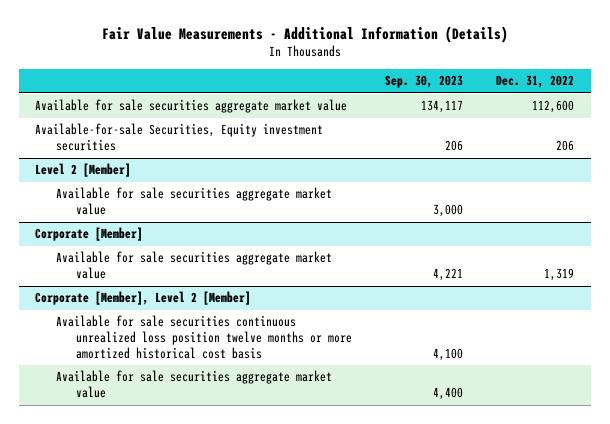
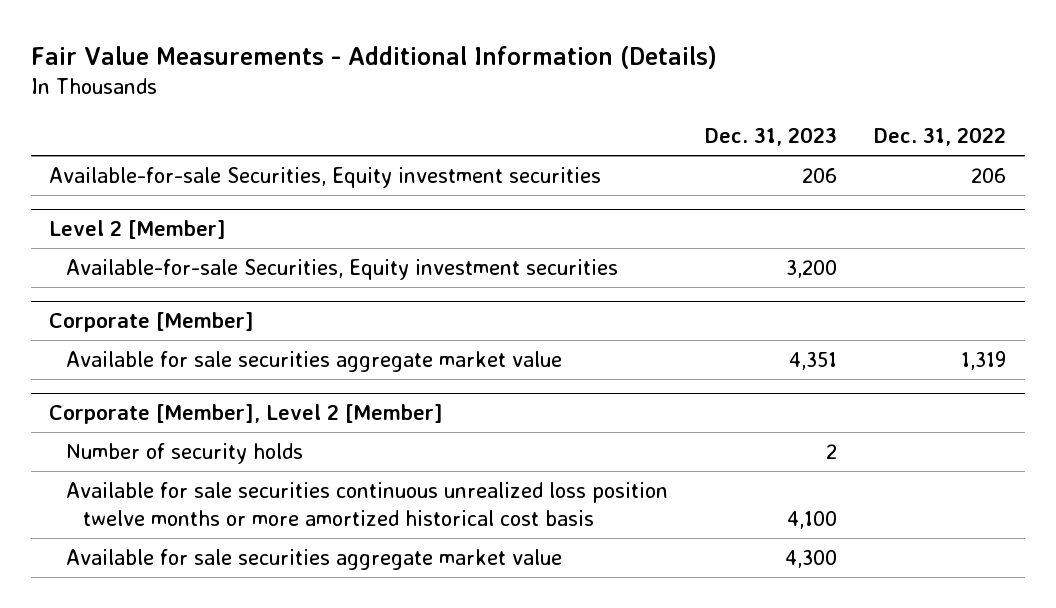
[385,75,464,89] Sep. 30, 2023 -> none
none -> [705,126,838,146] Dec. 31, 2023
[35,99,348,114] Available for sale securities aggregate market value -> none
[55,187,332,216] Available for sale securities aggregate market value -> none
none -> [66,259,619,281] Available-for-sale Securities, Equity investment securities
none -> [66,443,304,465] Number of security holds

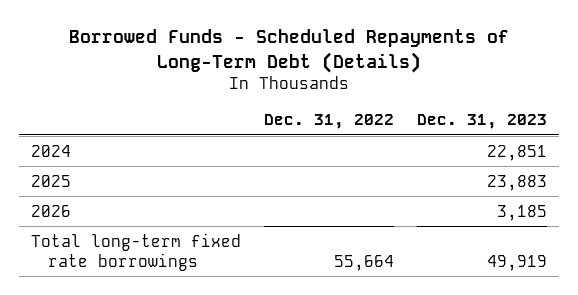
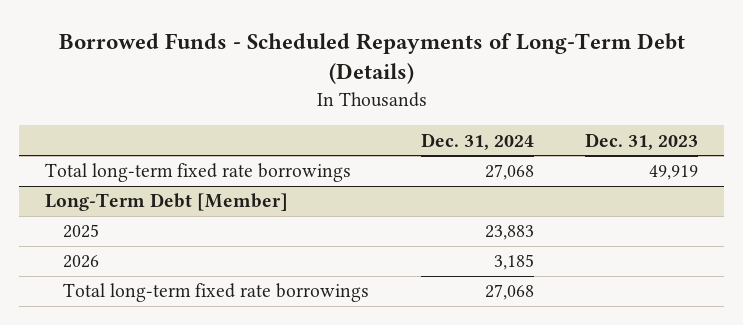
[263,114,394,130] Dec. 31, 2022 -> none
none -> [420,132,534,150] Dec. 31, 2024
[30,144,71,157] 2024 -> none
[30,174,71,187] 2025 -> none
[30,204,71,217] 2026 -> none
none -> [44,193,288,212] Long-Term Debt [Member]
none -> [62,224,99,239] 2025
none -> [62,255,99,269] 2026
none -> [62,283,369,303] Total long-term fixed rate borrowings

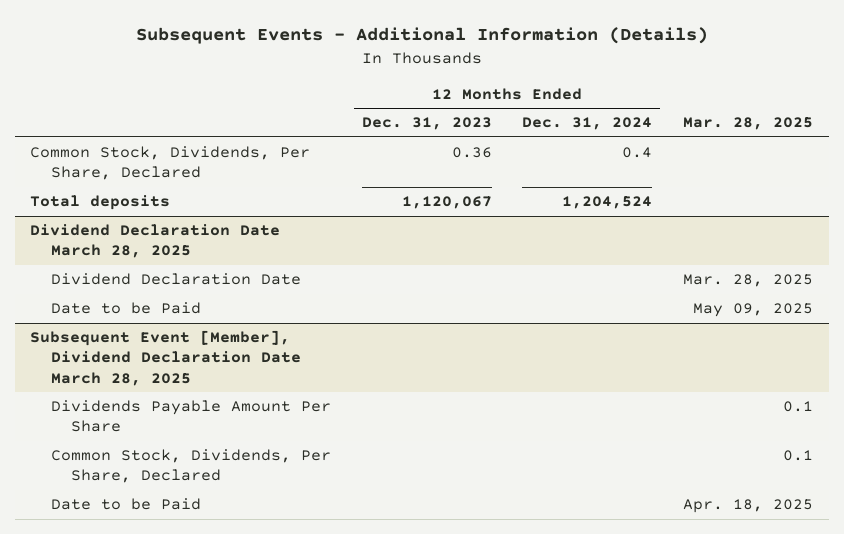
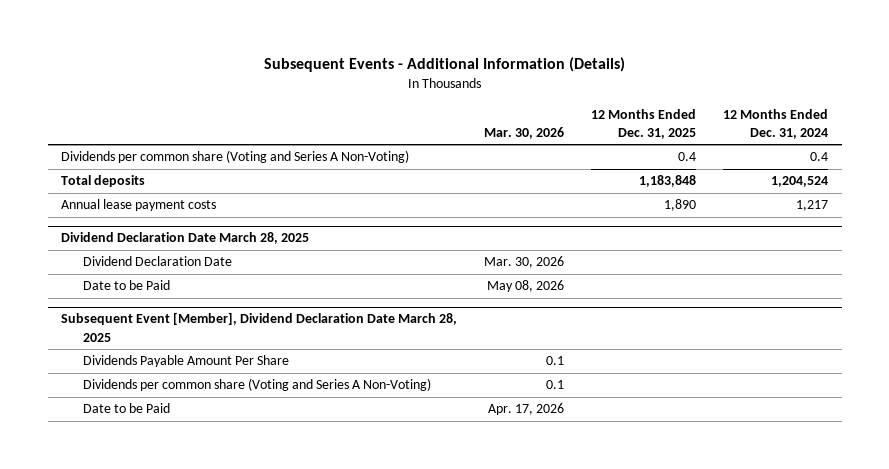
[361,117,492,131] Dec. 31, 2023 -> none
[683,117,814,131] Mar. 28, 2025 -> none
none -> [484,127,565,140] Mar. 30, 2026
none -> [591,108,697,140] 12 Months Ended Dec. 31, 2025
[30,146,311,181] Common Stock, Dividends, Per Share, Declared -> [61,150,410,164] Dividends per common share (Voting and Series A Non-Voting)
none -> [61,199,217,212] Annual lease payment costs
[50,449,331,484] Common Stock, Dividends, Per Share, Declared -> [82,378,431,392] Dividends per common share (Voting and Series A Non-Voting)

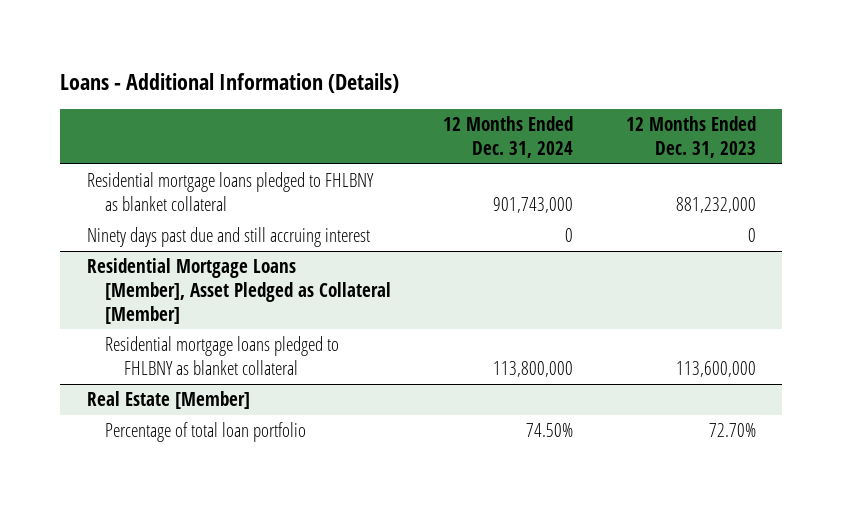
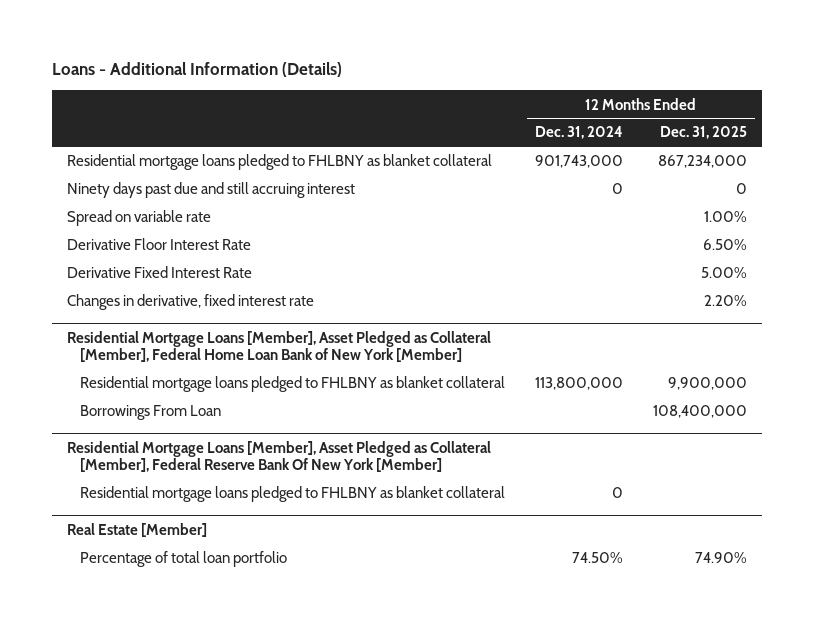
[625,116,756,158] 12 Months Ended Dec. 31, 2023 -> none
none -> [660,126,748,140] Dec. 31, 2025
none -> [67,210,212,227] Spread on variable rate
none -> [67,238,252,251] Derivative Floor Interest Rate
none -> [67,266,253,279] Derivative Fixed Interest Rate
none -> [67,294,315,311] Changes in derivative, fixed interest rate
[86,258,392,324] Residential Mortgage Loans [Member], Asset Pledged as Collateral [Member] -> [67,330,492,363] Residential Mortgage Loans [Member], Asset Pledged as Collateral [Member], Federal Home Loan Bank of New York [Member]
none -> [79,405,221,421] Borrowings From Loan
none -> [67,440,492,473] Residential Mortgage Loans [Member], Asset Pledged as Collateral [Member], Federal Reserve Bank Of New York [Member]
none -> [79,486,505,503] Residential mortgage loans pledged to FHLBNY as blanket collateral

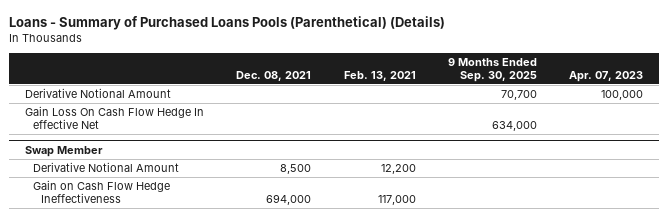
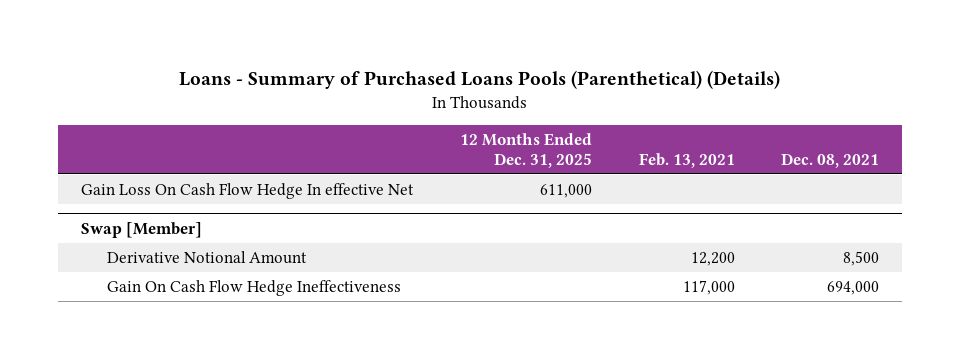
[447,57,537,82] 9 Months Ended Sep. 30, 2025 -> none
[568,70,643,82] Apr. 07, 2023 -> none
none -> [460,133,593,169] 12 Months Ended Dec. 31, 2025
[25,88,172,99] Derivative Notional Amount -> none
[25,145,104,157] Swap Member -> [81,221,203,238] Swap [Member]
[33,180,171,204] Gain on Cash Flow Hedge Ineffectiveness -> [106,279,401,296] Gain On Cash Flow Hedge Ineffectiveness

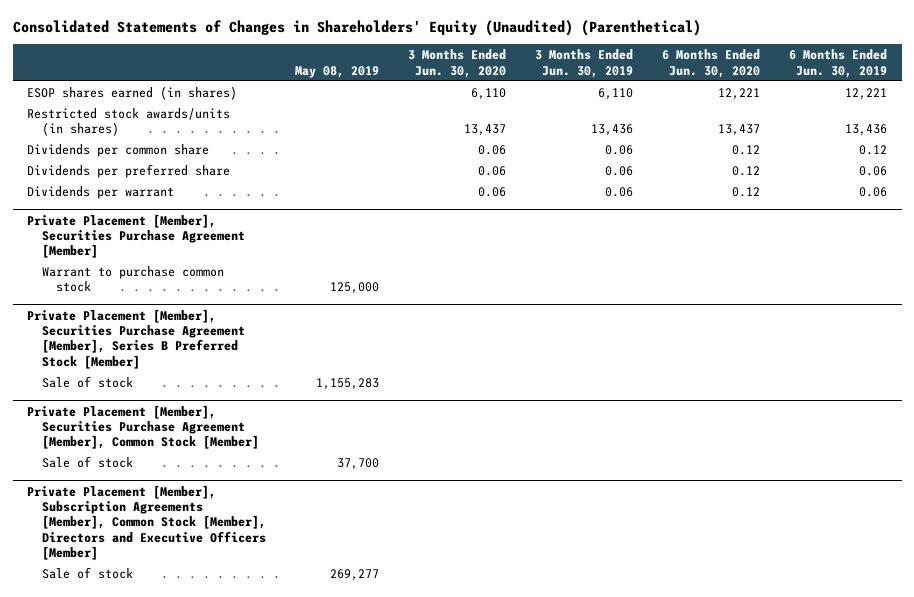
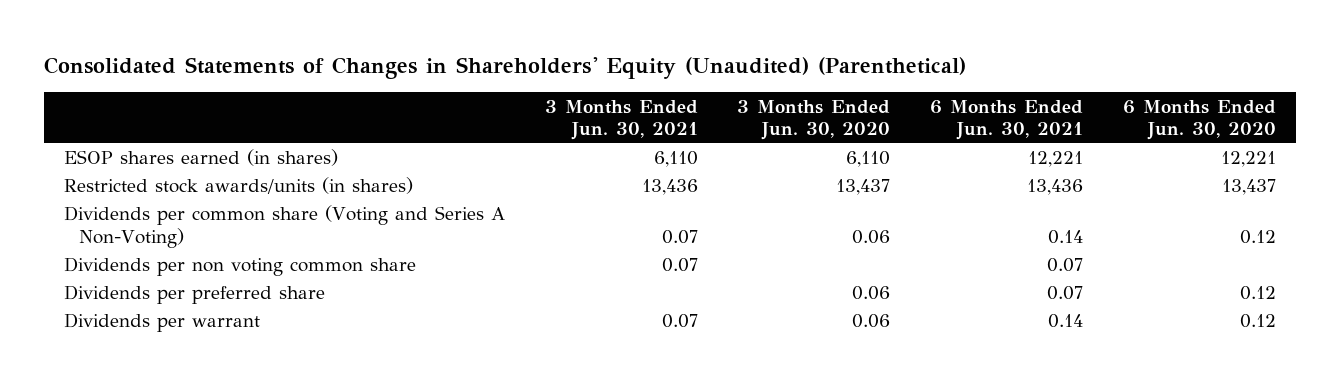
[294,65,379,78] May 08, 2019 -> none
[534,49,633,78] 3 Months Ended Jun. 30, 2019 -> none
[789,49,888,78] 6 Months Ended Jun. 30, 2019 -> none
none -> [544,99,698,141] 3 Months Ended Jun. 30, 2021
none -> [929,99,1083,141] 6 Months Ended Jun. 30, 2021
[27,143,210,157] Dividends per common share -> [63,205,505,249] Dividends per common share (Voting and Series A Non-Voting)
none -> [63,257,416,277] Dividends per non voting common share
[27,213,245,259] Private Placement [Member], Securities Purchase Agreement [Member] -> none
[41,265,224,293] Warrant to purchase common stock -> none
[27,308,245,369] Private Placement [Member], Securities Purchase Agreement [Member], Series B Preferred Stock [Member] -> none
[41,375,133,388] Sale of stock -> none
[27,404,259,450] Private Placement [Member], Securities Purchase Agreement [Member], Common Stock [Member] -> none
[41,455,133,468] Sale of stock -> none
[27,484,266,561] Private Placement [Member], Subscription Agreements [Member], Common Stock [Member], Directors and Executive Officers [Member] -> none
[41,566,133,579] Sale of stock -> none

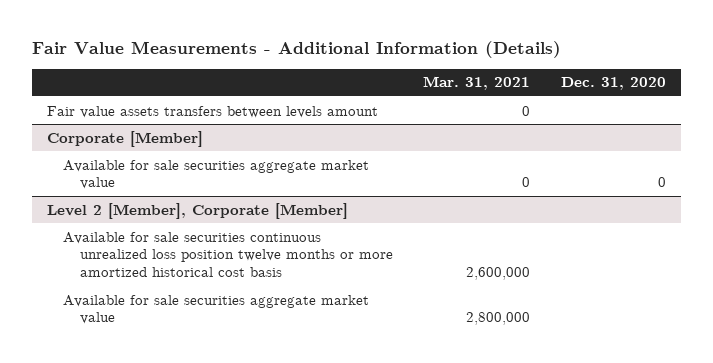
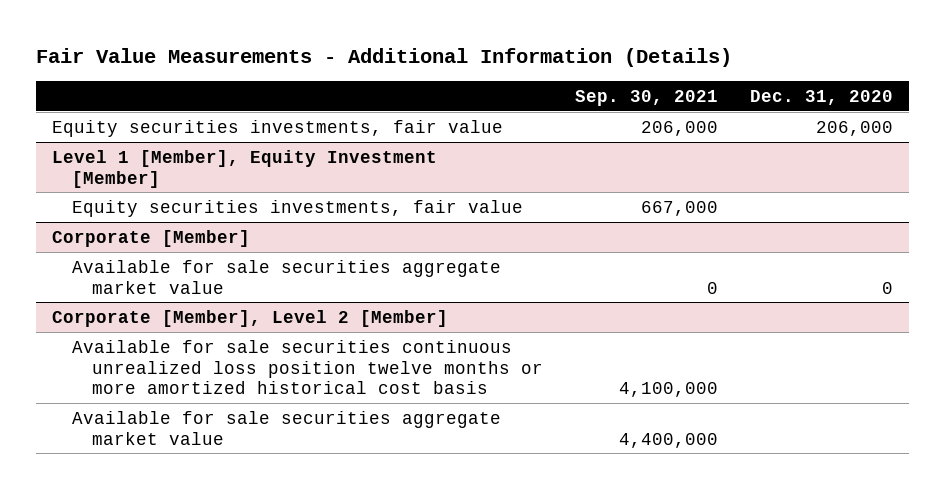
[423,76,531,91] Mar. 31, 2021 -> none
none -> [575,89,719,106] Sep. 30, 2021
[47,105,379,118] Fair value assets transfers between levels amount -> none
none -> [51,119,503,137] Equity securities investments, fair value
none -> [51,149,437,188] Level 1 [Member], Equity Investment [Member]
none -> [72,199,524,217] Equity securities investments, fair value
[47,202,349,219] Level 2 [Member], Corporate [Member] -> [51,309,448,327] Corporate [Member], Level 2 [Member]

